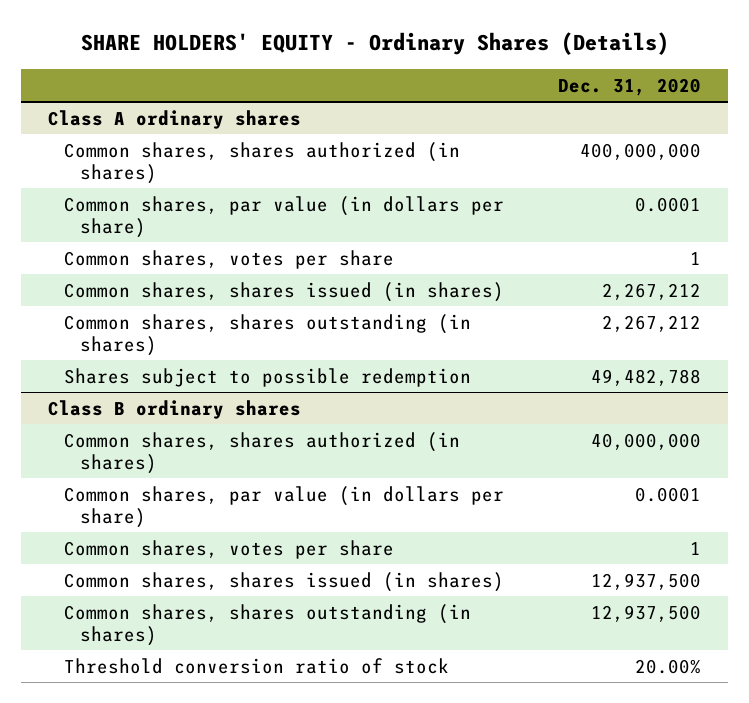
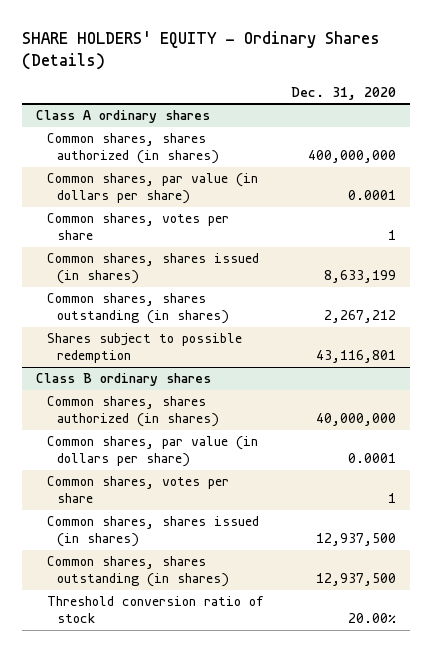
[601,282,701,300] 2,267,212 -> [323,270,396,284] 8,633,199
[590,368,701,386] 49,482,788 -> [315,350,396,364] 43,116,801

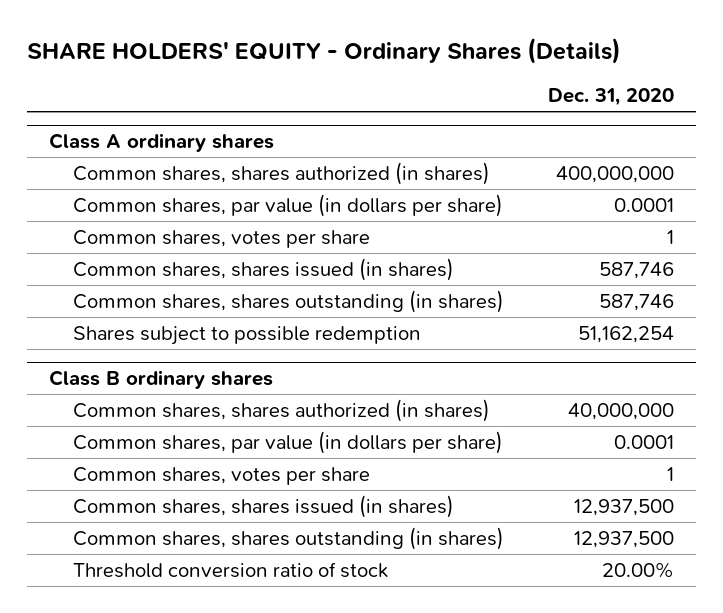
[323,270,396,284] 8,633,199 -> [598,261,674,279] 587,746
[323,310,396,324] 2,267,212 -> [598,293,674,311] 587,746
[315,350,396,364] 43,116,801 -> [577,325,674,343] 51,162,254

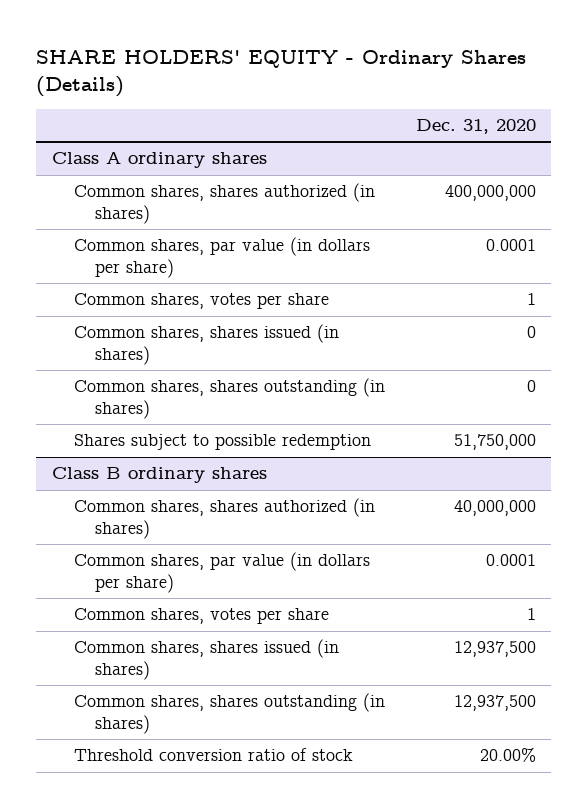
[598,261,674,279] 587,746 -> [526,326,536,339] 0
[598,293,674,311] 587,746 -> [526,380,536,393] 0
[577,325,674,343] 51,162,254 -> [453,434,536,451] 51,750,000

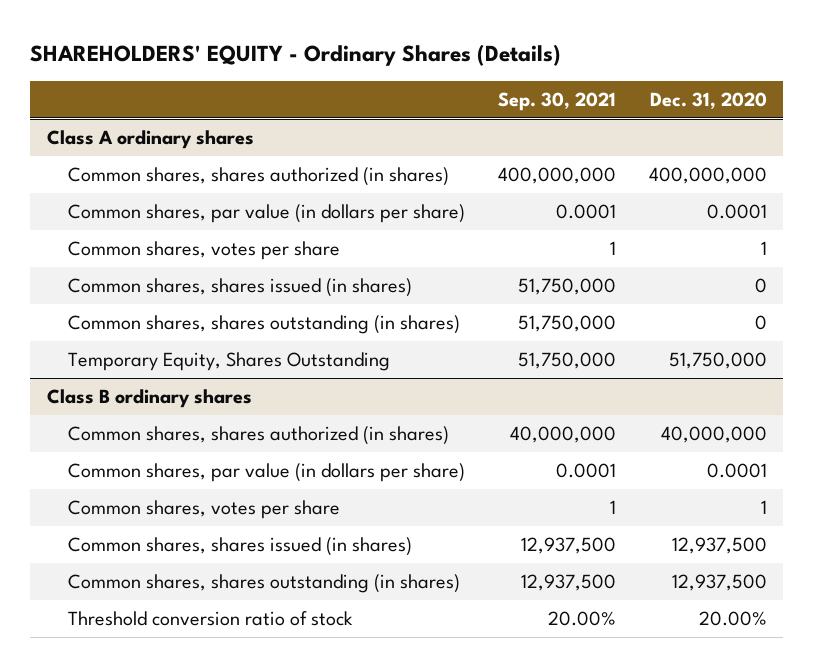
[36,49,527,98] SHARE HOLDERS' EQUITY - Ordinary Shares (Details) -> [29,43,561,66] SHAREHOLDERS' EQUITY - Ordinary Shares (Details)
none -> [497,91,616,111] Sep. 30, 2021
[73,434,371,451] Shares subject to possible redemption -> [67,352,390,372] Temporary Equity, Shares Outstanding

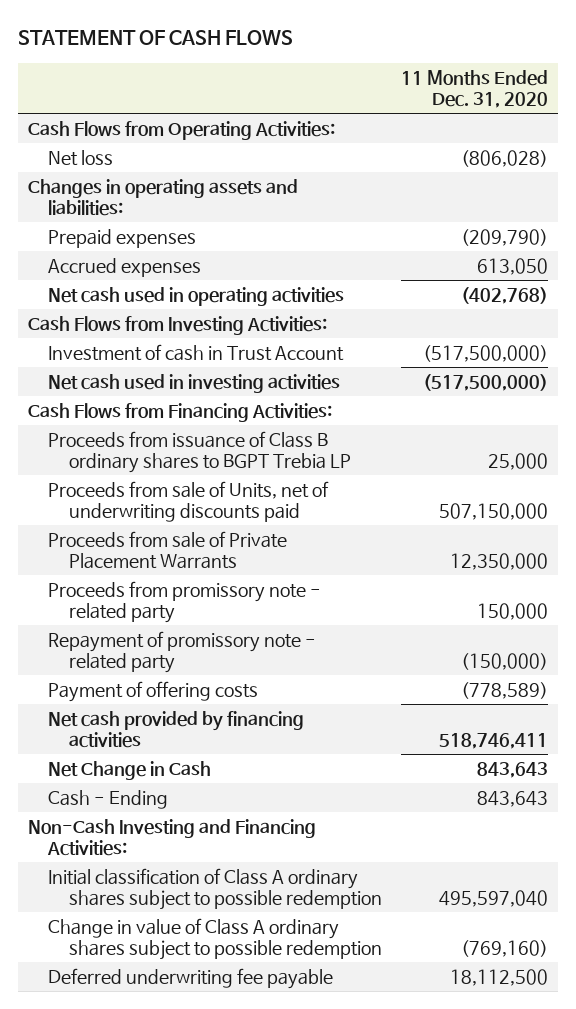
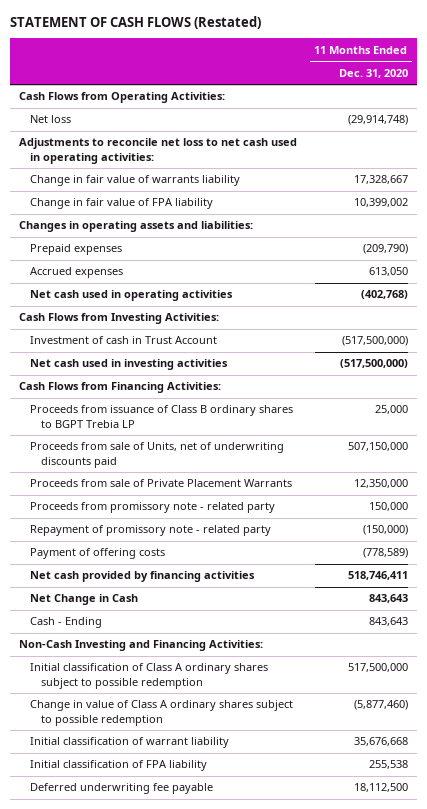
[18,30,294,46] STATEMENT OF CASH FLOWS -> [9,16,261,30] STATEMENT OF CASH FLOWS (Restated)
[461,149,549,167] (806,028) -> [347,115,408,126] (29,914,748)
none -> [18,138,297,164] Adjustments to reconcile net loss to net cash used in operating activities:
none -> [29,175,240,187] Change in fair value of warrants liability
none -> [29,198,213,210] Change in fair value of FPA liability
[439,889,549,907] 495,597,040 -> [347,663,408,673] 517,500,000
[461,939,549,957] (769,160) -> [353,700,408,711] (5,877,460)
none -> [29,737,229,749] Initial classification of warrant liability
none -> [29,760,207,772] Initial classification of FPA liability

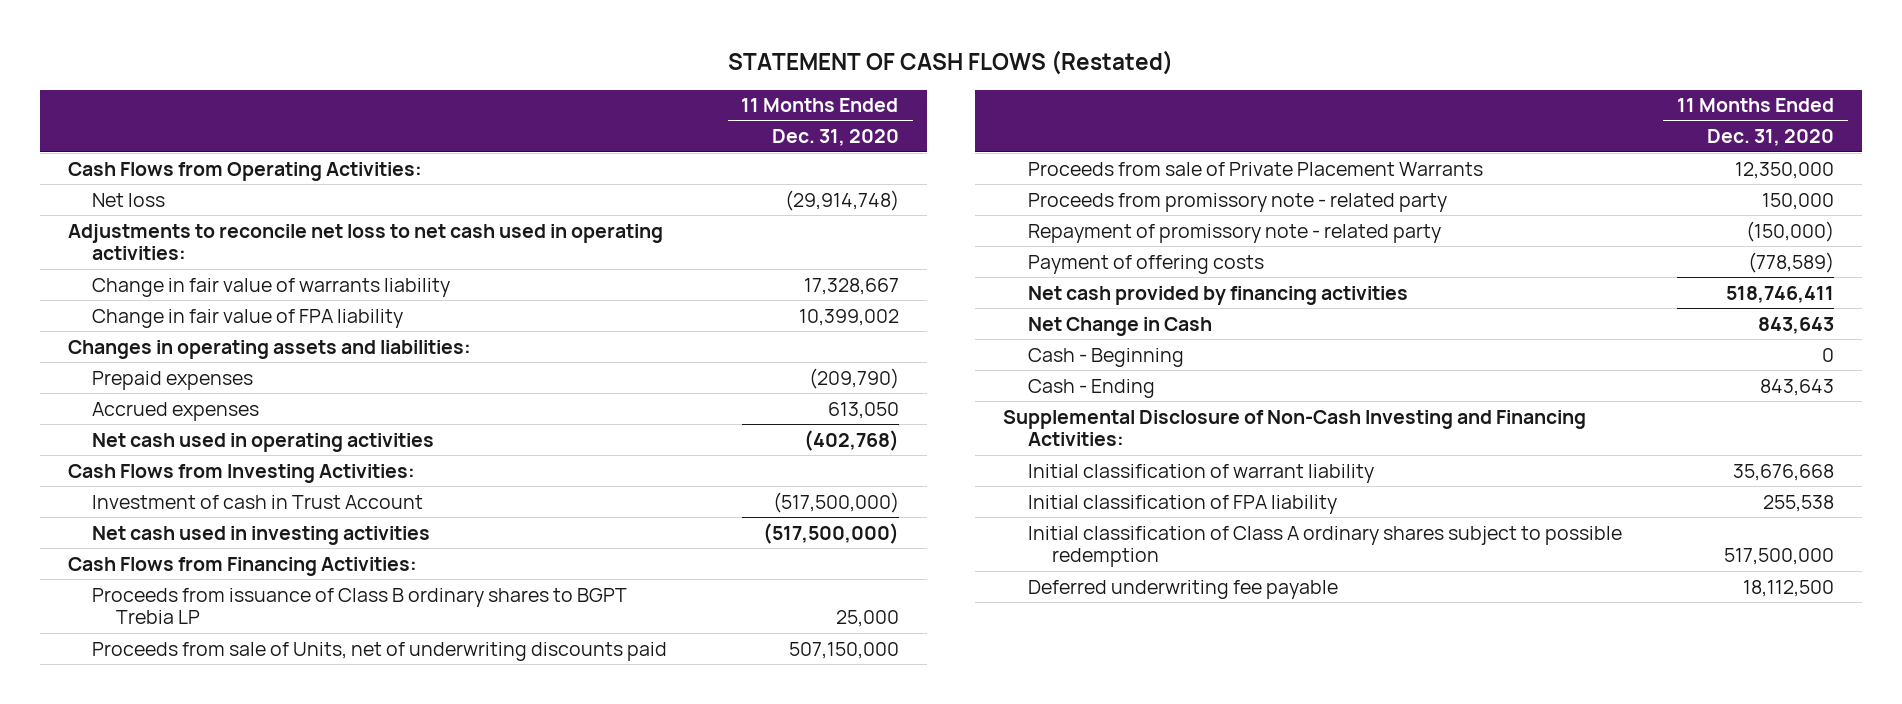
none -> [1027,347,1184,367] Cash - Beginning
[29,700,293,726] Change in value of Class A ordinary shares subject to possible redemption -> none
[18,640,263,652] Non-Cash Investing and Financing Activities: -> [1003,409,1587,447] Supplemental Disclosure of Non-Cash Investing and Financing Activities:
[29,663,268,689] Initial classification of Class A ordinary shares subject to possible redemption -> [1027,525,1622,568] Initial classification of Class A ordinary shares subject to possible redemption

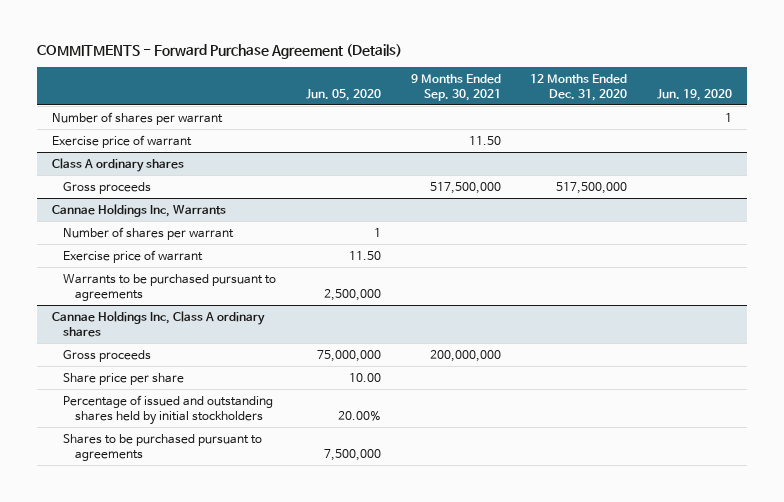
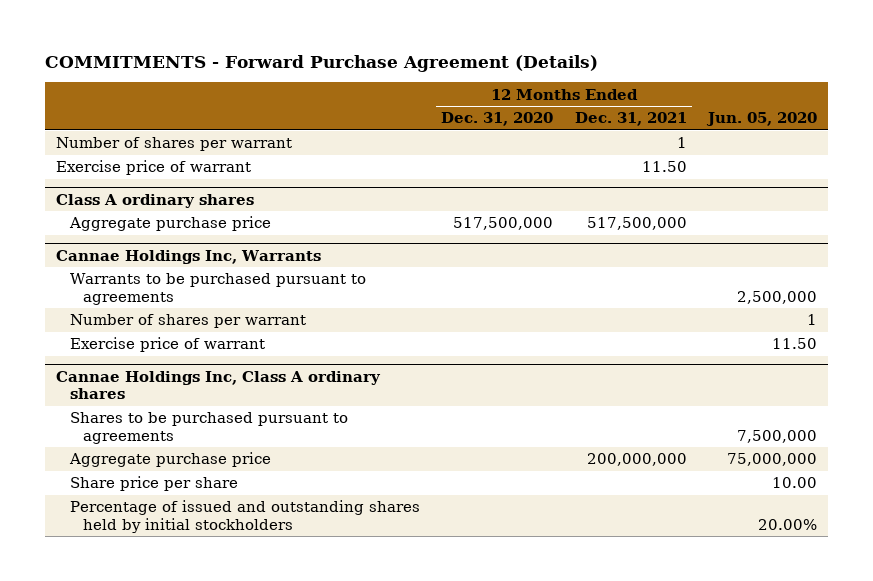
[410,73,501,101] 9 Months Ended Sep. 30, 2021 -> none
[657,88,733,101] Jun. 19, 2020 -> none
none -> [574,112,687,127] Dec. 31, 2021
[63,181,152,194] Gross proceeds -> [68,216,271,232] Aggregate purchase price
[63,273,277,301] Warrants to be purchased pursuant to agreements -> [69,273,366,305] Warrants to be purchased pursuant to agreements
[63,433,263,461] Shares to be purchased pursuant to agreements -> [69,412,348,444] Shares to be purchased pursuant to agreements
[63,349,152,362] Gross proceeds -> [68,452,271,468] Aggregate purchase price

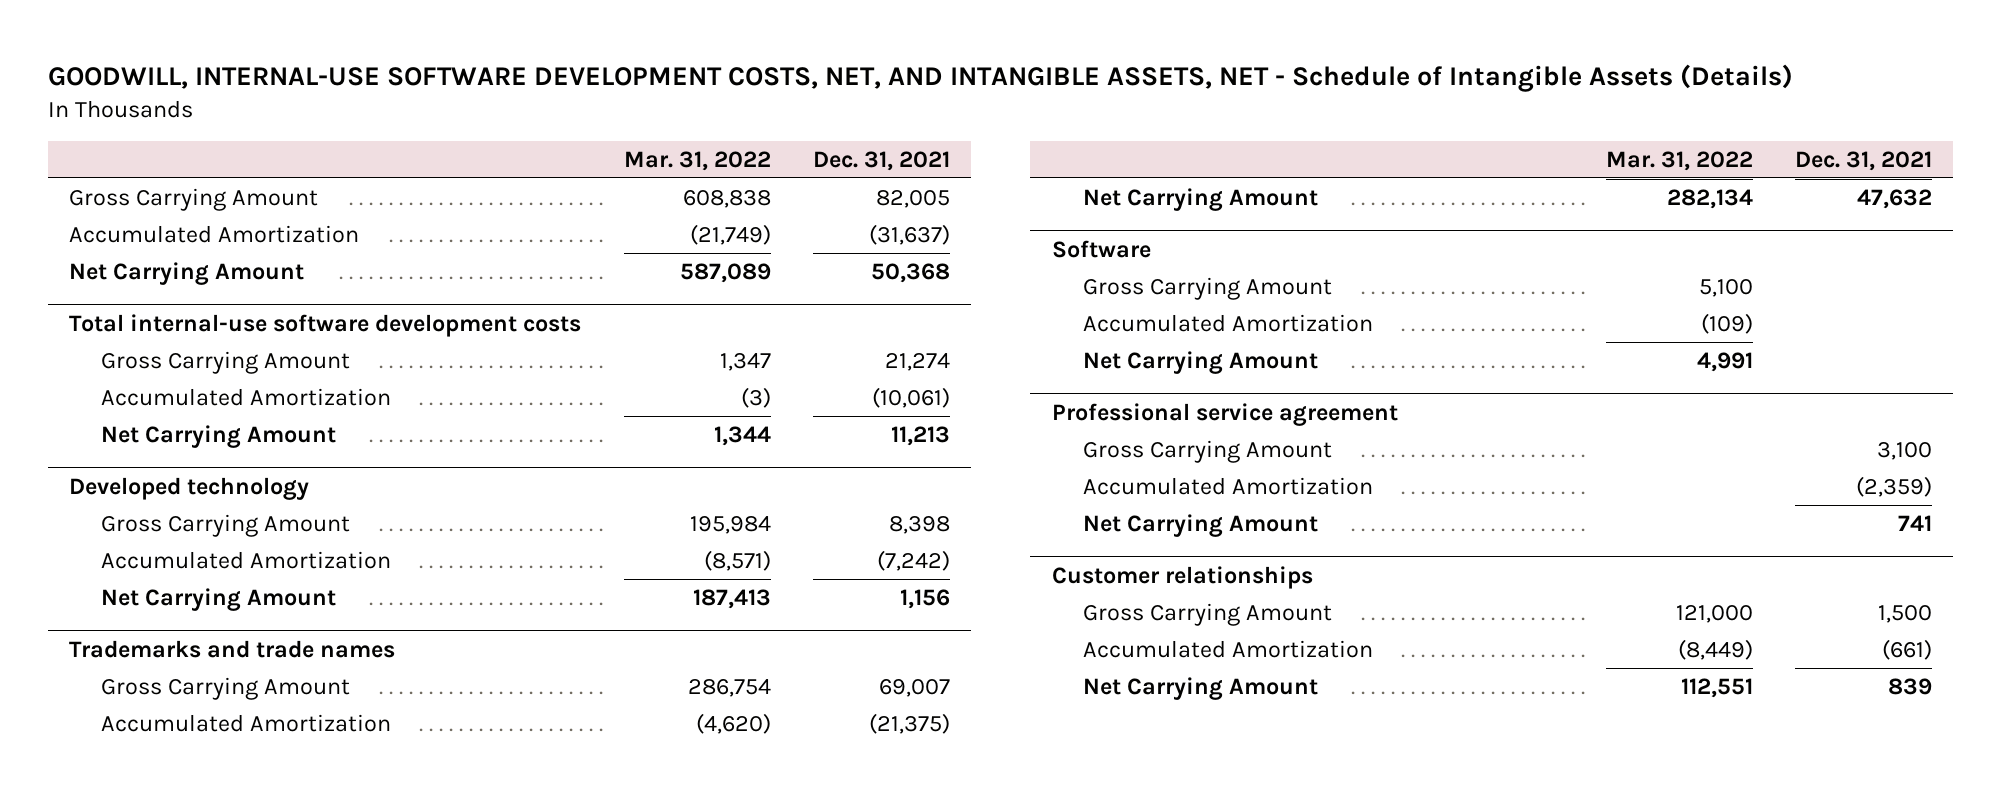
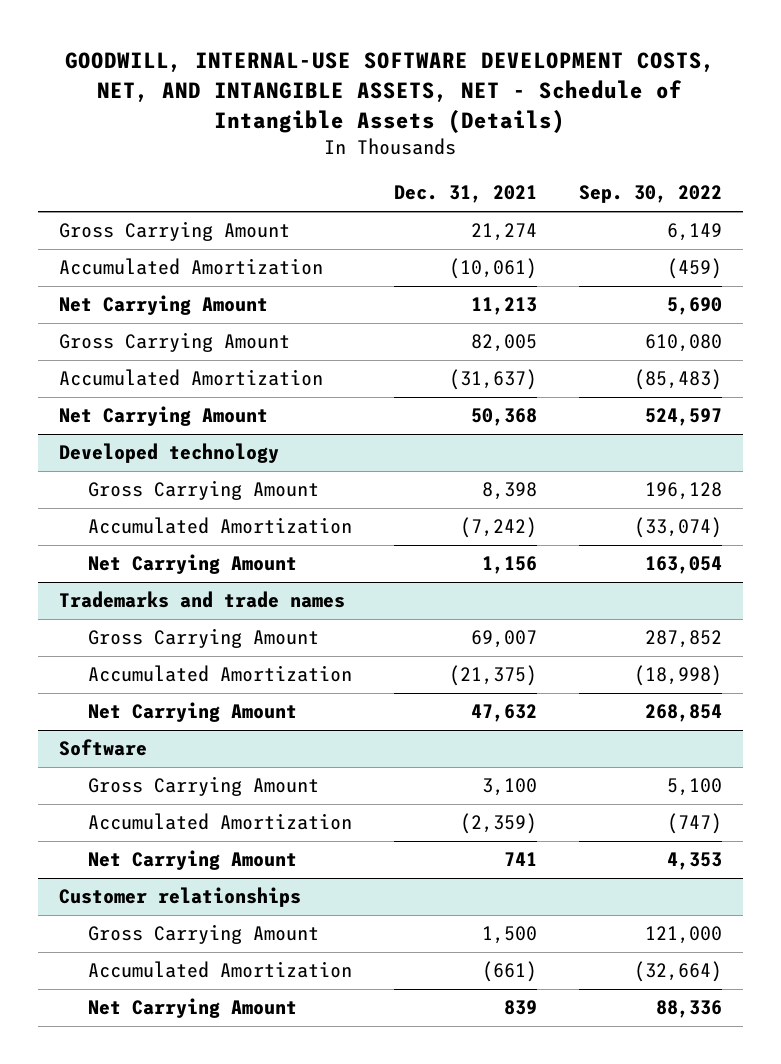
[623,150,771,171] Mar. 31, 2022 -> none
none -> [578,185,722,204] Sep. 30, 2022
[69,313,582,337] Total internal-use software development costs -> none
[69,188,319,212] Gross Carrying Amount -> [59,332,291,353] Gross Carrying Amount
[69,225,360,244] Accumulated Amortization -> [59,369,324,387] Accumulated Amortization
[69,262,305,286] Net Carrying Amount -> [59,406,269,427] Net Carrying Amount
[1083,277,1333,301] Gross Carrying Amount -> none
[1083,314,1374,333] Accumulated Amortization -> none
[1083,351,1319,375] Net Carrying Amount -> none
[1051,402,1398,426] Professional service agreement -> none

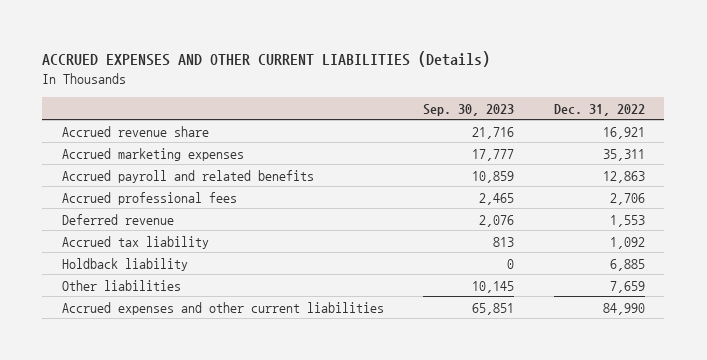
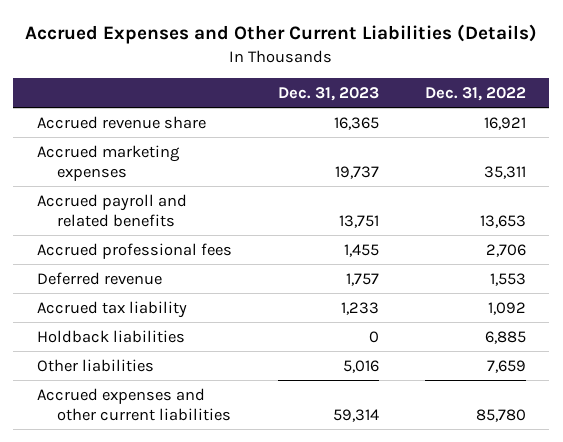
[42,51,491,68] ACCRUED EXPENSES AND OTHER CURRENT LIABILITIES (Details) -> [25,24,538,45] Accrued Expenses and Other Current Liabilities (Details)
[423,103,515,116] Sep. 30, 2023 -> none
none -> [277,87,379,102] Dec. 31, 2023
[602,170,645,183] 12,863 -> [480,214,527,228] 13,653
[62,257,189,271] Holdback liability -> [36,329,185,343] Holdback liabilities
[602,302,645,315] 84,990 -> [476,408,527,422] 85,780

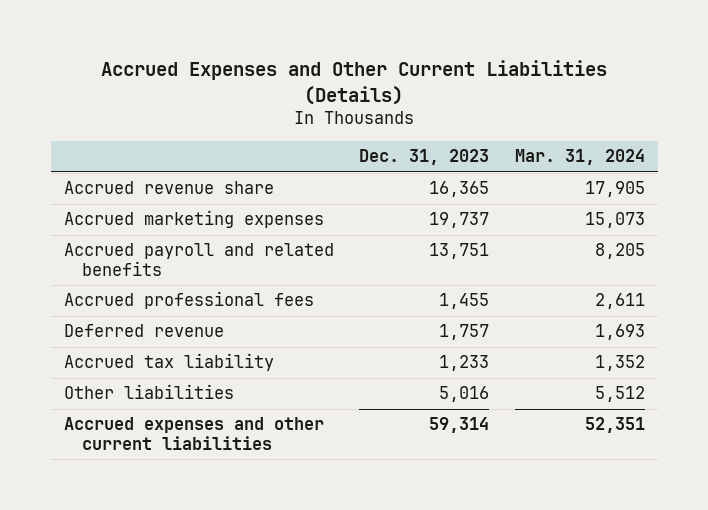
[425,87,527,102] Dec. 31, 2022 -> none
none -> [514,149,645,166] Mar. 31, 2024
[36,329,185,343] Holdback liabilities -> none

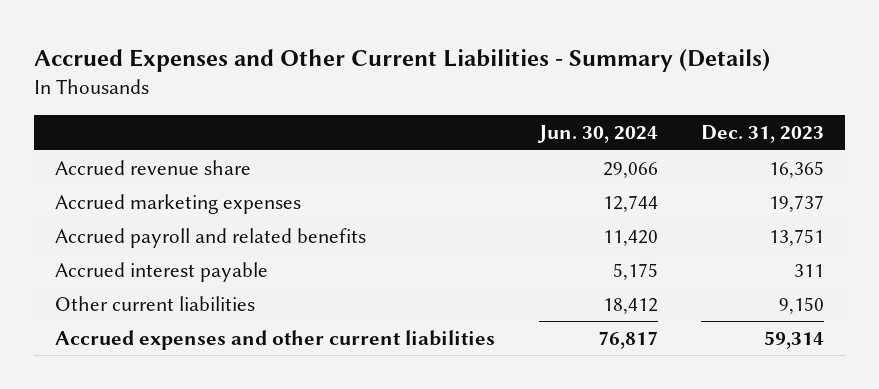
[101,60,608,105] Accrued Expenses and Other Current Liabilities (Details) -> [33,49,770,73] Accrued Expenses and Other Current Liabilities - Summary (Details)
[514,149,645,166] Mar. 31, 2024 -> none
none -> [536,125,658,144] Jun. 30, 2024
[63,291,314,310] Accrued professional fees -> none
[63,324,224,338] Deferred revenue -> none
[63,353,274,372] Accrued tax liability -> none
none -> [55,261,269,282] Accrued interest payable
[63,384,234,400] Other liabilities -> [55,295,256,311] Other current liabilities
[439,386,490,403] 5,016 -> [778,296,824,314] 9,150

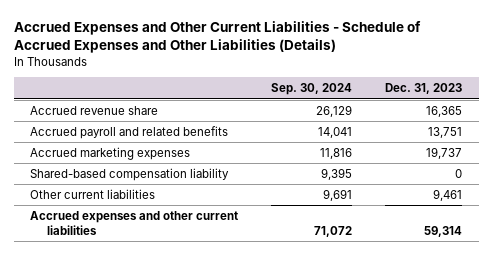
[33,49,770,73] Accrued Expenses and Other Current Liabilities - Summary (Details) -> [13,20,421,54] Accrued Expenses and Other Current Liabilities - Schedule of Accrued Expenses and Other Liabilities (Details)
[536,125,658,144] Jun. 30, 2024 -> none
none -> [271,83,353,96] Sep. 30, 2024
[55,261,269,282] Accrued interest payable -> none
[55,193,302,214] Accrued marketing expenses -> [30,146,191,160] Accrued marketing expenses
none -> [30,167,230,181] Shared-based compensation liability
[778,296,824,314] 9,150 -> [433,188,463,201] 9,461

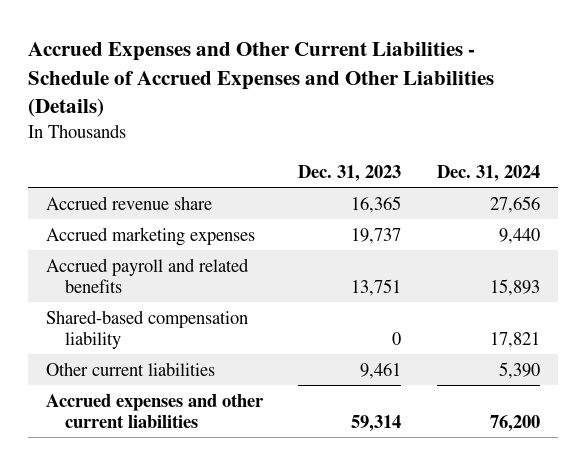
[271,83,353,96] Sep. 30, 2024 -> none
none -> [437,164,541,182] Dec. 31, 2024
[30,125,229,139] Accrued payroll and related benefits -> [45,257,249,293] Accrued payroll and related benefits

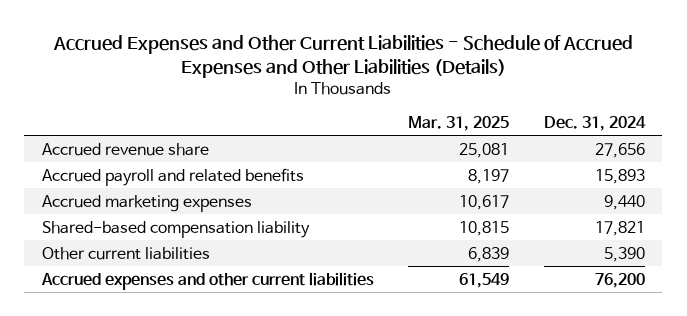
[298,164,402,182] Dec. 31, 2023 -> none
none -> [408,116,510,132] Mar. 31, 2025
[45,226,255,246] Accrued marketing expenses -> [41,194,252,212] Accrued marketing expenses

